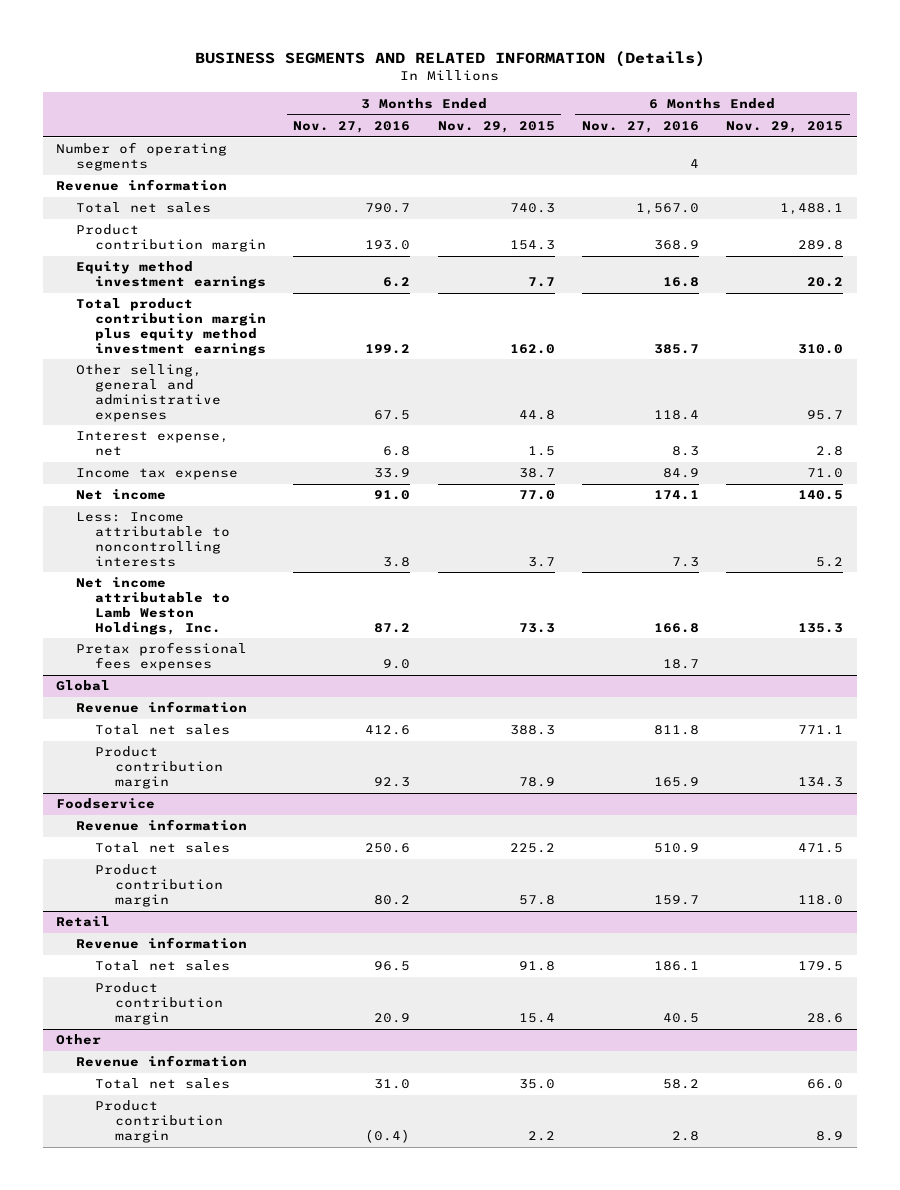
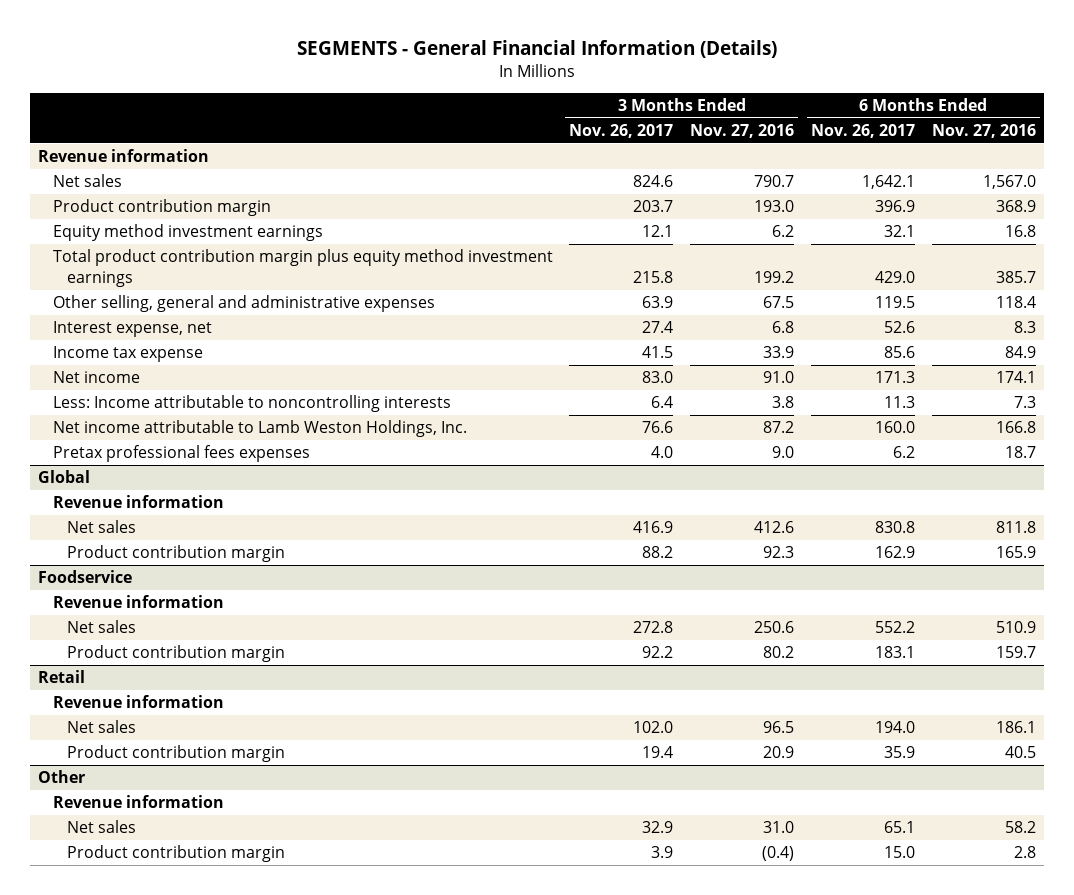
[194,50,705,67] BUSINESS SEGMENTS AND RELATED INFORMATION (Details) -> [296,40,777,59] SEGMENTS - General Financial Information (Details)
[437,120,555,133] Nov. 29, 2015 -> none
[726,120,844,133] Nov. 29, 2015 -> none
none -> [569,124,674,139] Nov. 26, 2017
none -> [810,124,915,139] Nov. 26, 2017
[56,142,228,172] Number of operating segments -> none
[75,202,211,214] Total net sales -> [52,174,122,188] Net sales
[95,724,231,736] Total net sales -> [66,520,136,534] Net sales
[95,842,231,854] Total net sales -> [66,620,136,634] Net sales
[95,960,231,972] Total net sales -> [66,720,136,734] Net sales
[95,1078,231,1090] Total net sales -> [66,820,136,834] Net sales

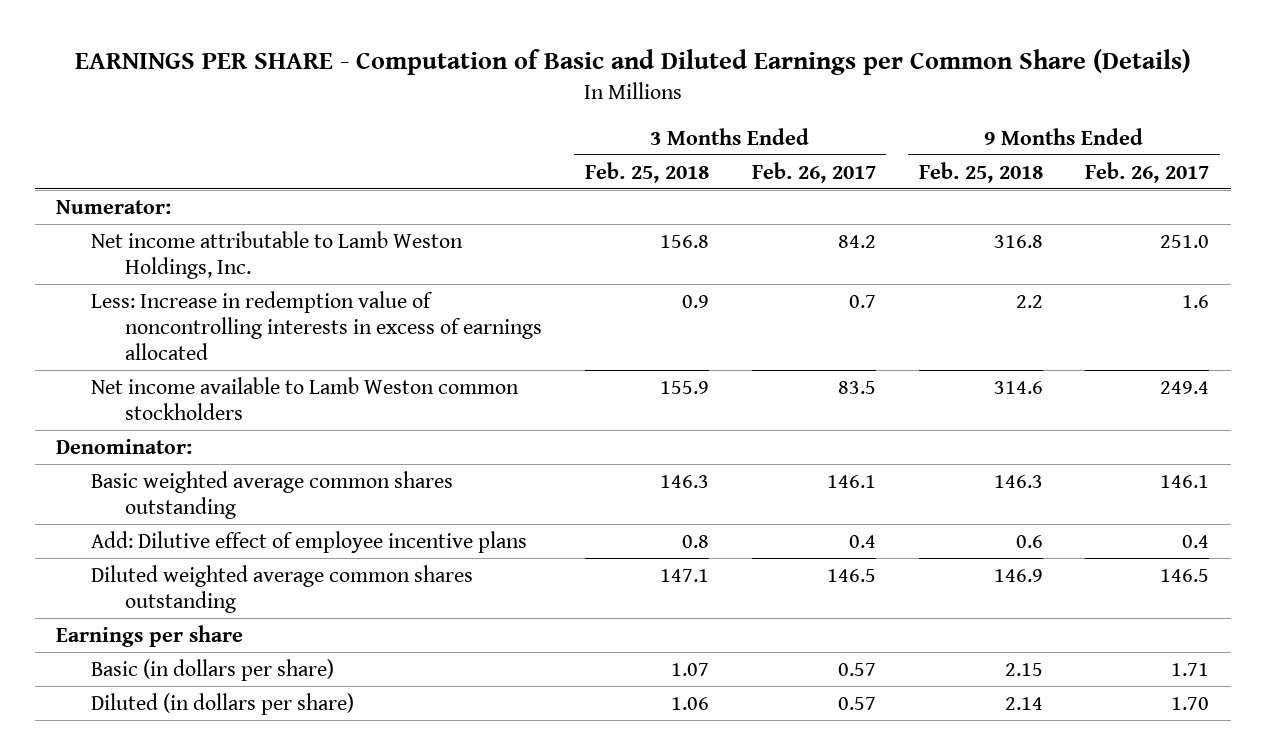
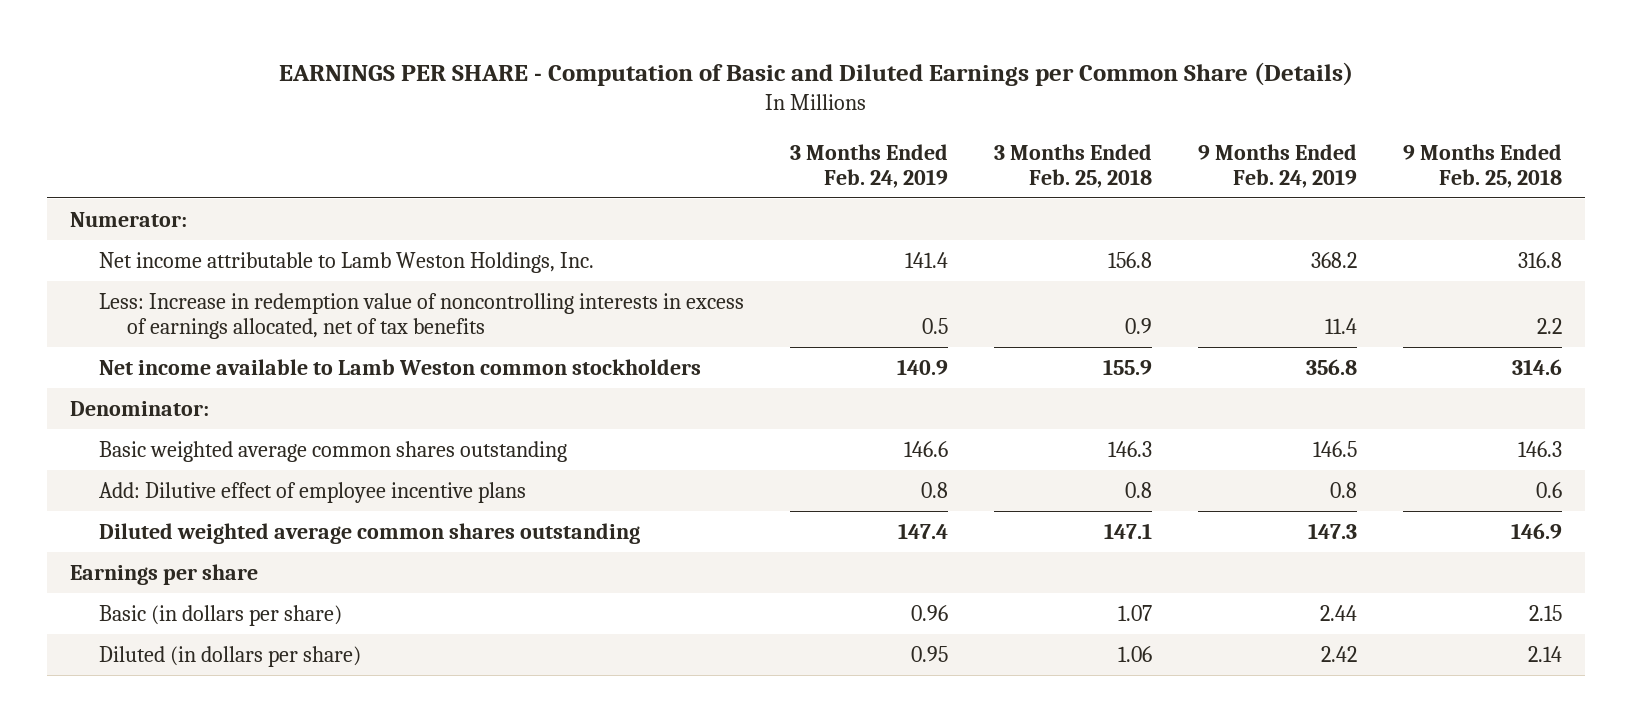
[751,161,876,183] 3 Months Ended Feb. 26, 2017 -> none
[1085,161,1210,183] 9 Months Ended Feb. 26, 2017 -> none
none -> [789,143,948,188] 3 Months Ended Feb. 24, 2019
none -> [1198,143,1358,188] 9 Months Ended Feb. 24, 2019
[90,290,543,360] Less: Increase in redemption value of noncontrolling interests in excess of earnings allocated -> [98,292,744,340] Less: Increase in redemption value of noncontrolling interests in excess of earnings allocated, net of tax benefits

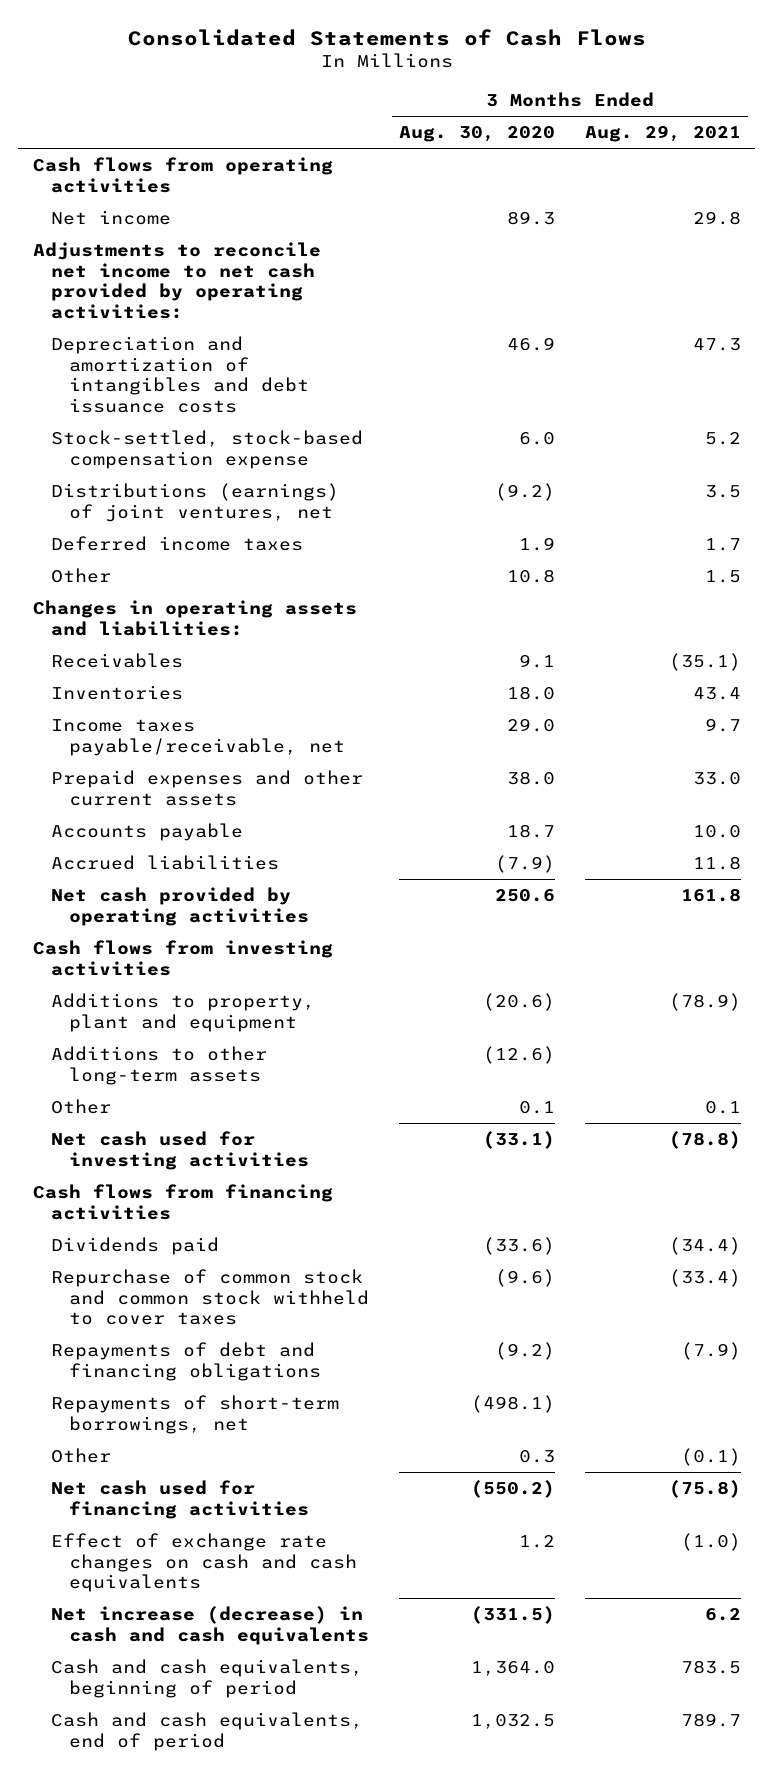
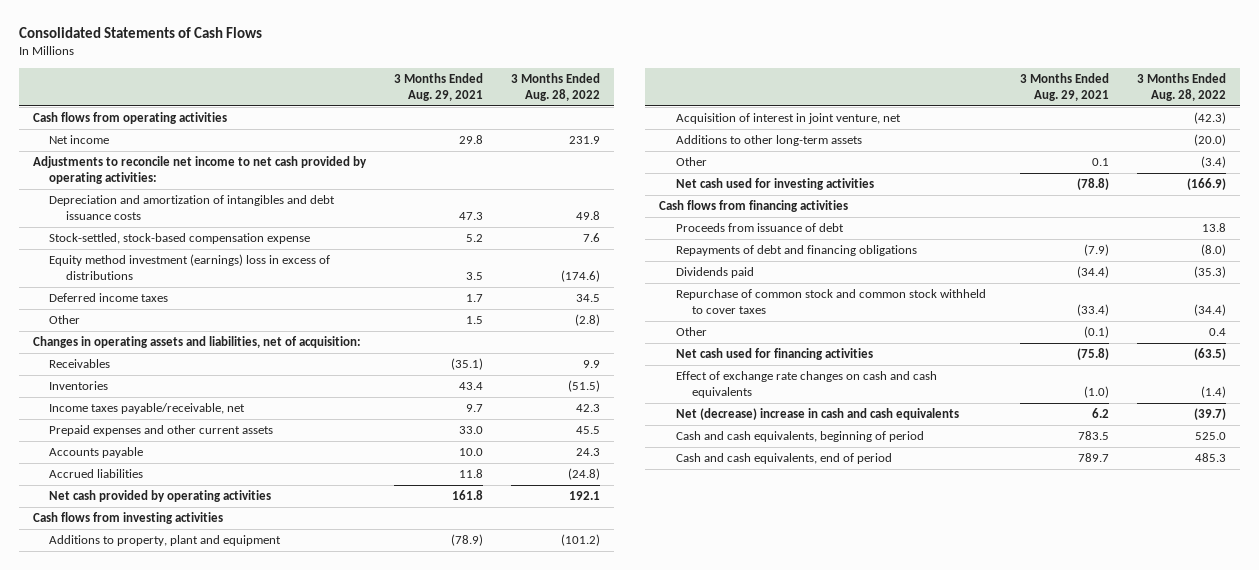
[398,126,555,143] Aug. 30, 2020 -> none
none -> [510,72,600,101] 3 Months Ended Aug. 28, 2022
[51,482,340,522] Distributions (earnings) of joint ventures, net -> [49,254,331,281] Equity method investment (earnings) loss in excess of distributions
[32,599,357,636] Changes in operating assets and liabilities: -> [32,336,361,349] Changes in operating assets and liabilities, net of acquisition:
none -> [675,113,901,125] Acquisition of interest in joint venture, net
none -> [675,223,844,233] Proceeds from issuance of debt
[51,1341,322,1381] Repayments of debt and financing obligations -> [675,245,917,257] Repayments of debt and financing obligations
[51,1394,340,1434] Repayments of short-term borrowings, net -> none
[51,1605,370,1645] Net increase (decrease) in cash and cash equivalents -> [675,408,959,421] Net (decrease) increase in cash and cash equivalents

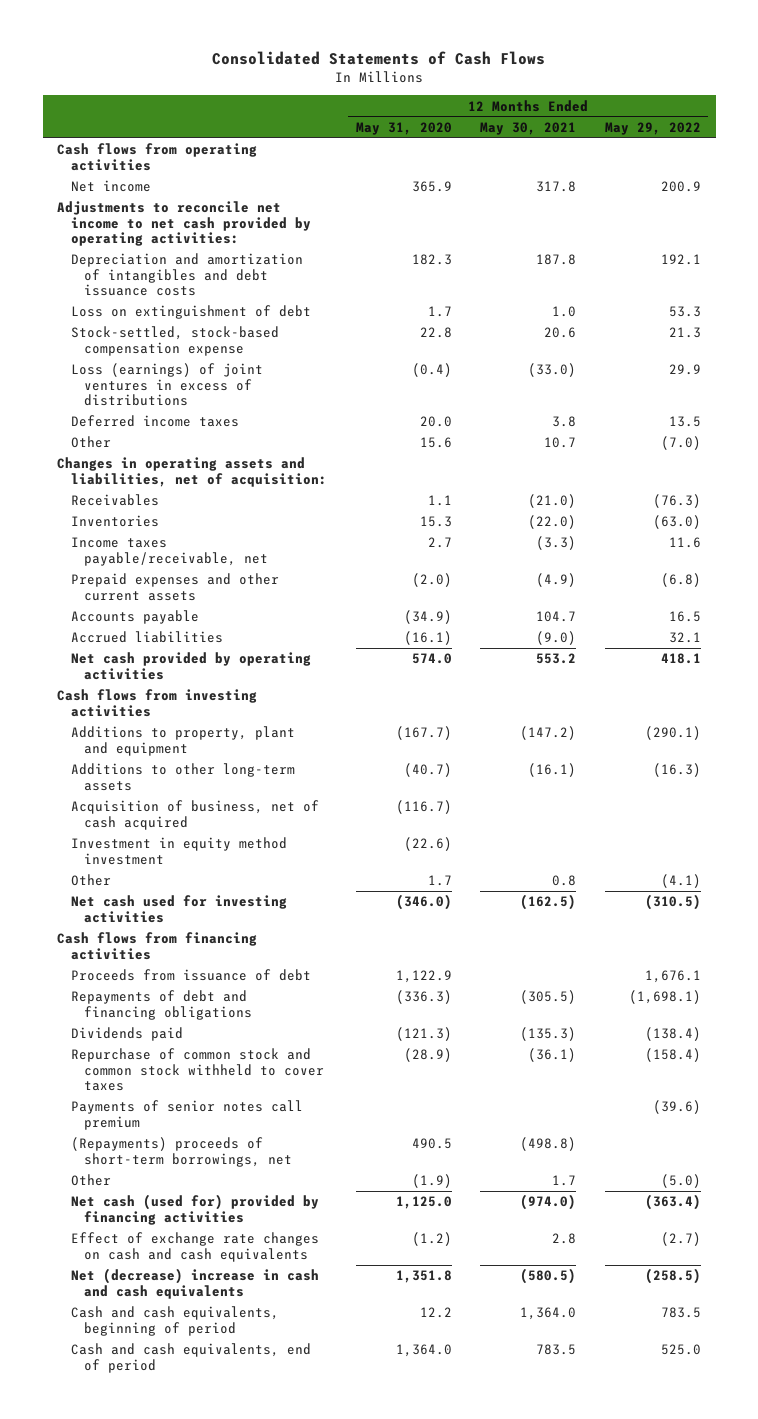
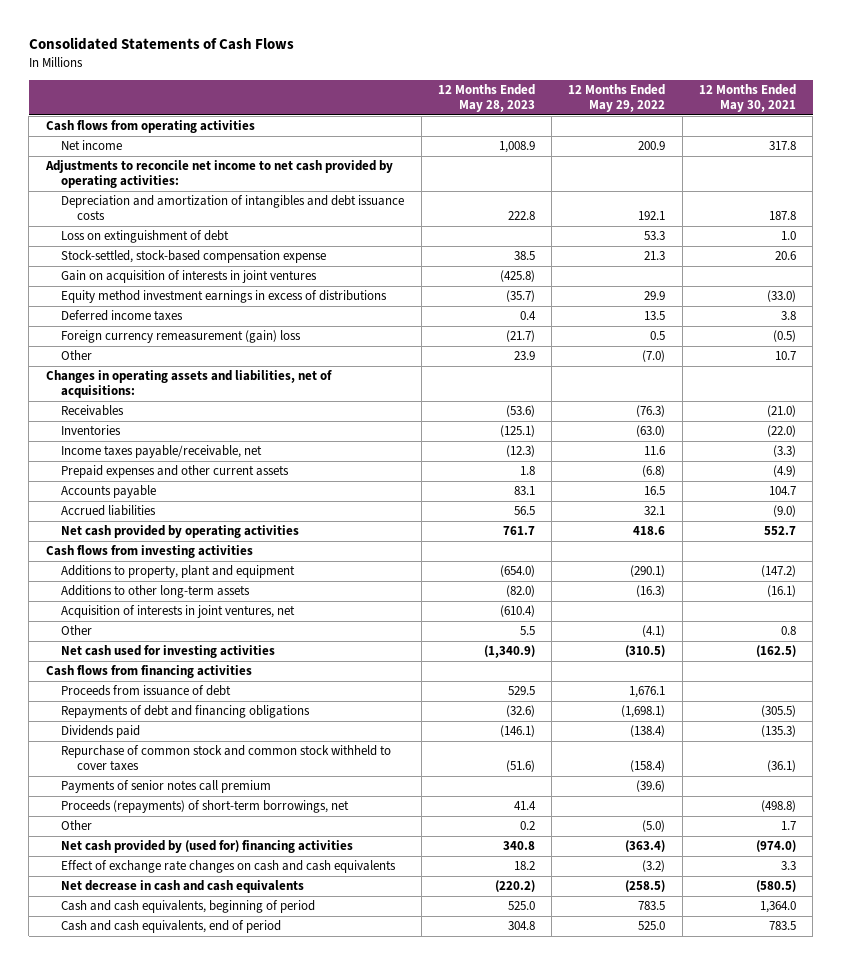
[355,121,452,135] May 31, 2020 -> none
none -> [437,84,535,113] 12 Months Ended May 28, 2023
none -> [61,270,318,284] Gain on acquisition of interests in joint ventures
[70,363,263,407] Loss (earnings) of joint ventures in excess of distributions -> [61,290,388,304] Equity method investment earnings in excess of distributions
none -> [61,330,302,344] Foreign currency remeasurement (gain) loss
[57,457,327,487] Changes in operating assets and liabilities, net of acquisition: -> [45,370,332,399] Changes in operating assets and liabilities, net of acquisitions:
[536,653,577,665] 553.2 -> [764,526,797,536] 552.7
[661,653,702,665] 418.1 -> [633,526,666,536] 418.6
[70,837,287,865] Investment in equity method investment -> none
[70,800,319,830] Acquisition of business, net of cash acquired -> [61,605,296,619] Acquisition of interests in joint ventures, net
[70,1137,293,1167] (Repayments) proceeds of short-term borrowings, net -> [61,800,350,814] Proceeds (repayments) of short-term borrowings, net
[70,1194,319,1225] Net cash (used for) provided by financing activities -> [61,840,354,854] Net cash provided by (used for) financing activities
[552,1233,577,1245] 2.8 -> [781,861,797,871] 3.3
[661,1232,702,1247] (2.7) -> [642,860,666,873] (3.2)
[70,1268,319,1299] Net (decrease) increase in cash and cash equivalents -> [61,880,305,894] Net decrease in cash and cash equivalents

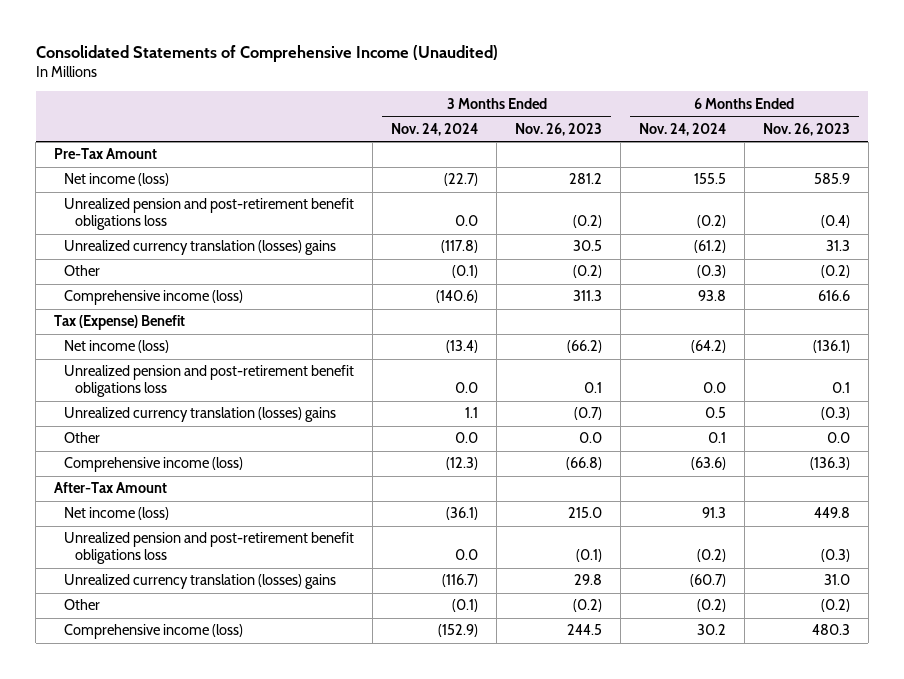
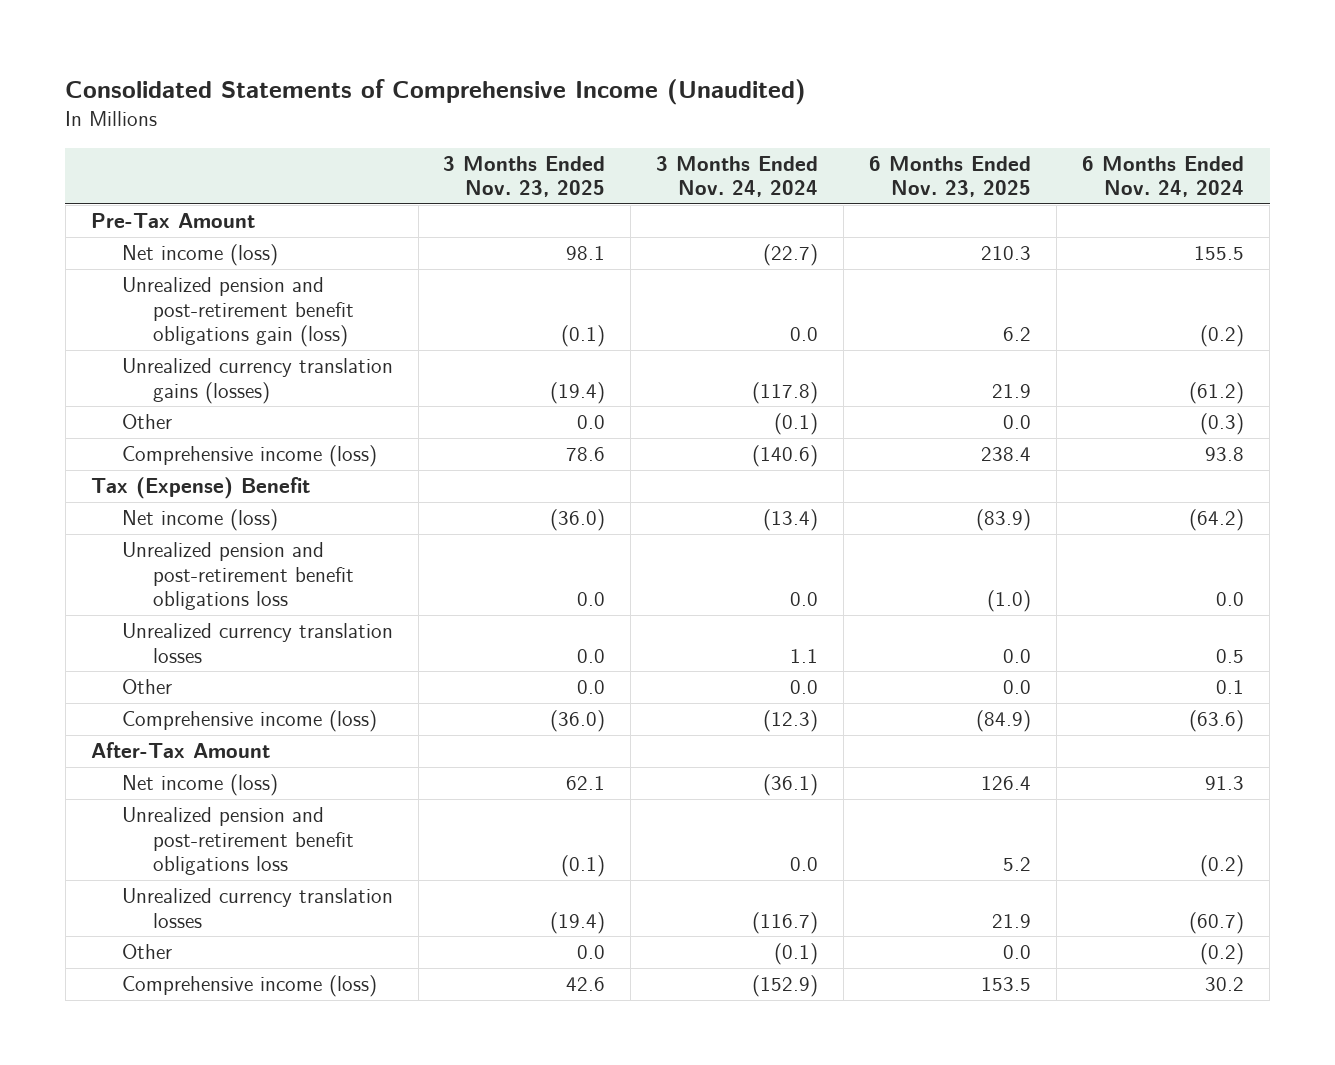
[514,122,602,136] Nov. 26, 2023 -> none
[762,122,850,136] Nov. 26, 2023 -> none
none -> [443,155,606,198] 3 Months Ended Nov. 23, 2025
none -> [869,155,1032,198] 6 Months Ended Nov. 23, 2025
[64,198,355,231] Unrealized pension and post-retirement benefit obligations loss -> [121,277,354,348] Unrealized pension and post-retirement benefit obligations gain (loss)
[64,240,337,256] Unrealized currency translation (losses) gains -> [121,358,393,404] Unrealized currency translation gains (losses)
[64,407,337,423] Unrealized currency translation (losses) gains -> [121,623,393,663] Unrealized currency translation losses
[64,574,337,590] Unrealized currency translation (losses) gains -> [121,888,393,928] Unrealized currency translation losses

